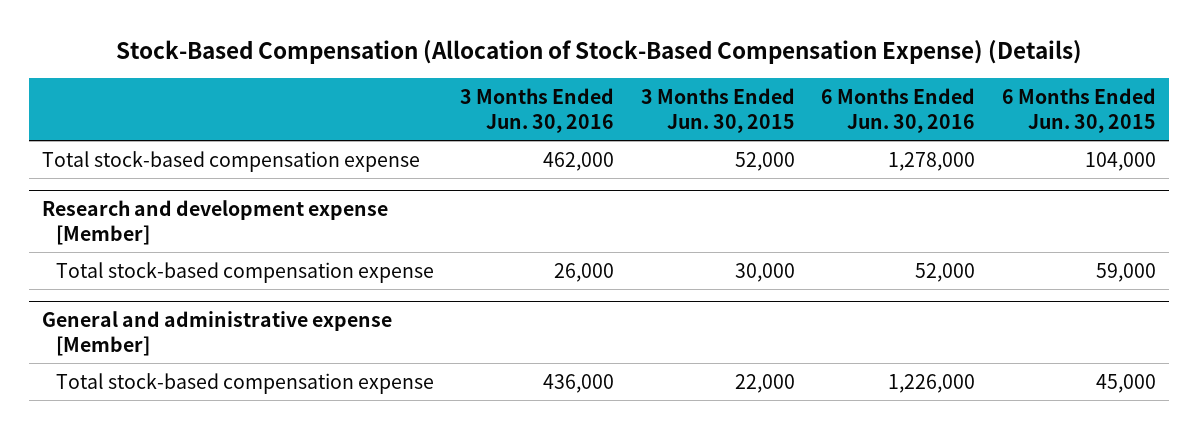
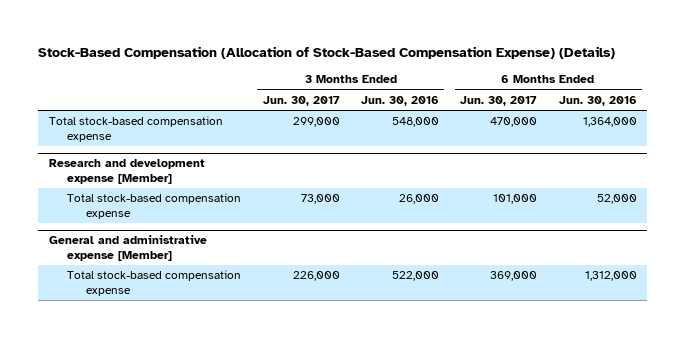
[640,88,795,133] 3 Months Ended Jun. 30, 2015 -> none
[1001,88,1156,133] 6 Months Ended Jun. 30, 2015 -> none
none -> [262,96,340,107] Jun. 30, 2017
none -> [460,96,538,107] Jun. 30, 2017
[543,151,615,171] 462,000 -> [392,117,440,128] 548,000
[888,151,976,171] 1,278,000 -> [582,117,637,128] 1,364,000
[543,373,615,393] 436,000 -> [392,271,440,282] 522,000
[888,373,976,393] 1,226,000 -> [584,271,637,282] 1,312,000

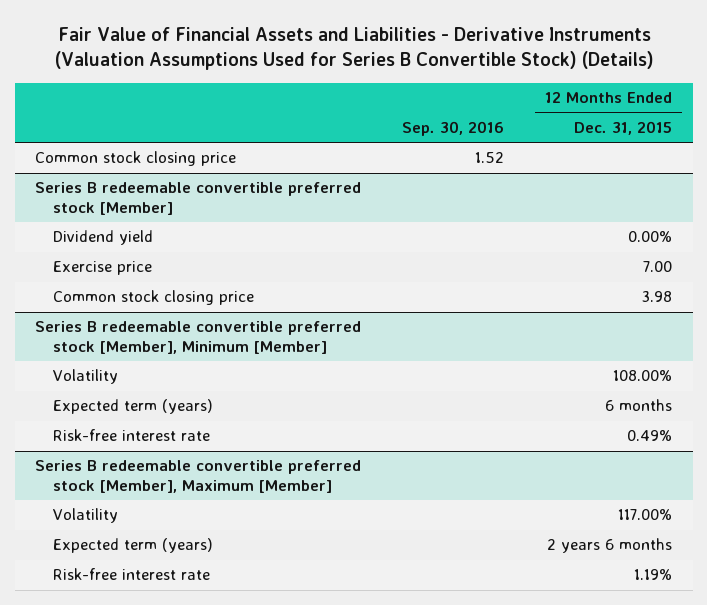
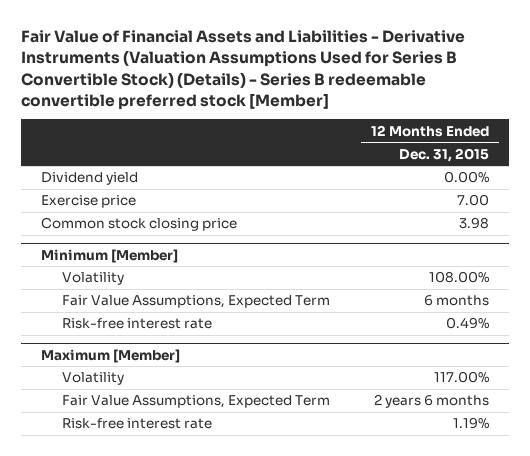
[54,26,654,71] Fair Value of Financial Assets and Liabilities - Derivative Instruments (Valuation Assumptions Used for Series B Convertible Stock) (Details) -> [21,30,466,110] Fair Value of Financial Assets and Liabilities - Derivative Instruments (Valuation Assumptions Used for Series B Convertible Stock) (Details) - Series B redeemable convertible preferred stock [Member]
[402,120,505,136] Sep. 30, 2016 -> none
[35,151,237,167] Common stock closing price -> none
[35,182,362,216] Series B redeemable convertible preferred stock [Member] -> none
[35,321,362,355] Series B redeemable convertible preferred stock [Member], Minimum [Member] -> none
none -> [41,248,179,263] Minimum [Member]
[53,399,214,415] Expected term (years) -> [62,295,331,309] Fair Value Assumptions, Expected Term
[35,460,362,494] Series B redeemable convertible preferred stock [Member], Maximum [Member] -> none
none -> [41,348,181,363] Maximum [Member]
[53,538,214,554] Expected term (years) -> [62,395,331,409] Fair Value Assumptions, Expected Term

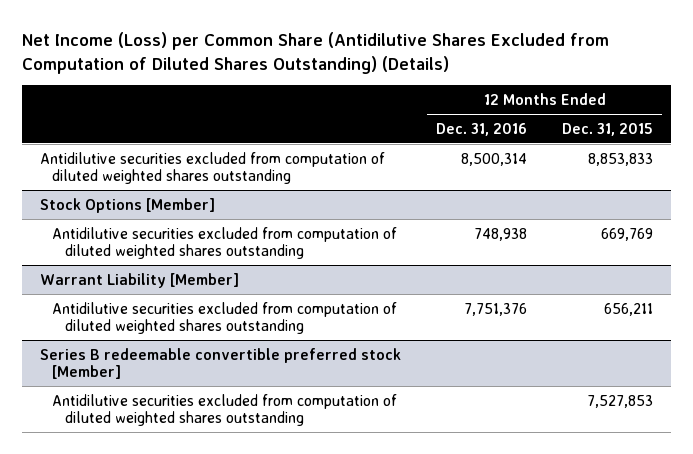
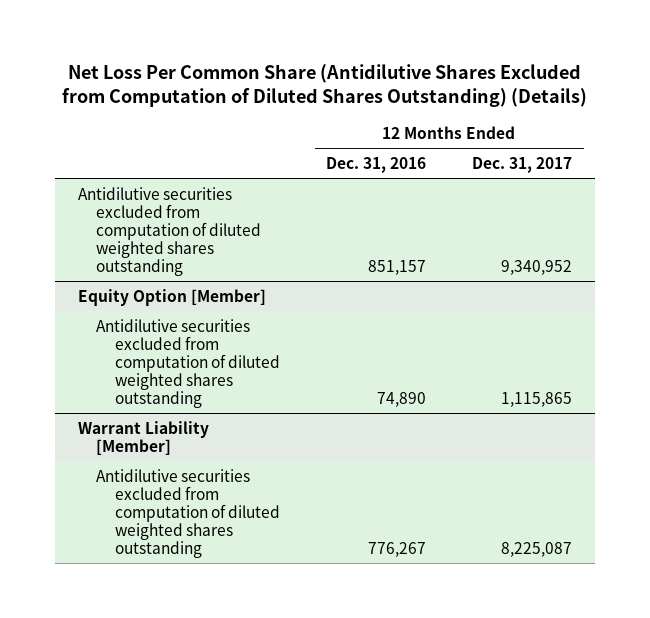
[22,32,610,75] Net Income (Loss) per Common Share (Antidilutive Shares Excluded from Computation of Diluted Shares Outstanding) (Details) -> [61,63,587,107] Net Loss Per Common Share (Antidilutive Shares Excluded from Computation of Diluted Shares Outstanding) (Details)
[562,122,654,136] Dec. 31, 2015 -> none
none -> [472,157,573,174] Dec. 31, 2017
[460,152,527,166] 8,500,314 -> [368,259,427,275] 851,157
[39,197,215,213] Stock Options [Member] -> [77,288,266,306] Equity Option [Member]
[473,227,527,241] 748,938 -> [377,391,427,407] 74,890
[39,347,401,380] Series B redeemable convertible preferred stock [Member] -> none
[52,393,398,427] Antidilutive securities excluded from computation of diluted weighted shares outstanding -> none
[463,302,527,316] 7,751,376 -> [368,541,427,557] 776,267

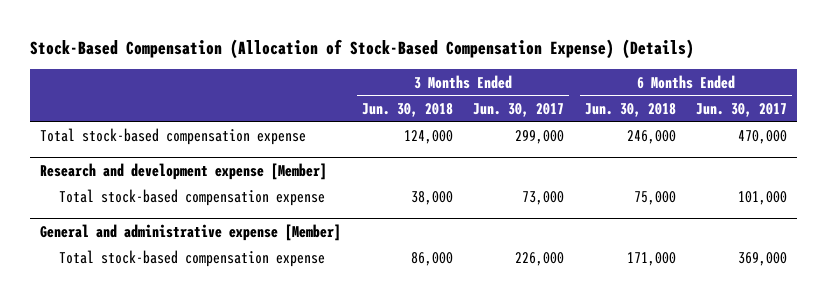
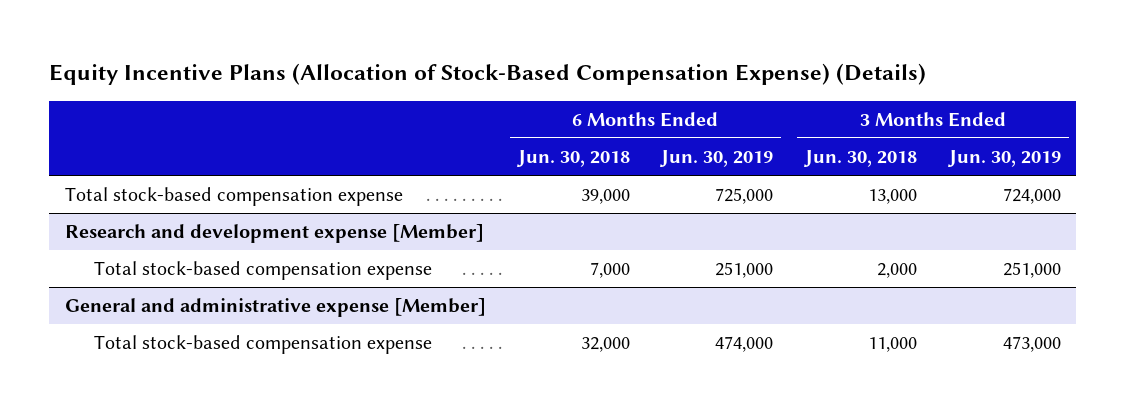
[30,38,695,59] Stock-Based Compensation (Allocation of Stock-Based Compensation Expense) (Details) -> [49,63,927,86] Equity Incentive Plans (Allocation of Stock-Based Compensation Expense) (Details)
[473,102,565,117] Jun. 30, 2017 -> none
[696,102,788,117] Jun. 30, 2017 -> none
none -> [659,150,774,168] Jun. 30, 2019
none -> [946,150,1061,168] Jun. 30, 2019
[403,130,453,145] 124,000 -> [867,189,917,205] 13,000
[626,130,676,145] 246,000 -> [580,189,630,205] 39,000
[410,191,453,206] 38,000 -> [876,263,917,279] 2,000
[633,191,676,206] 75,000 -> [589,262,630,279] 7,000
[410,252,453,267] 86,000 -> [867,337,917,353] 11,000
[626,252,676,267] 171,000 -> [580,337,630,353] 32,000

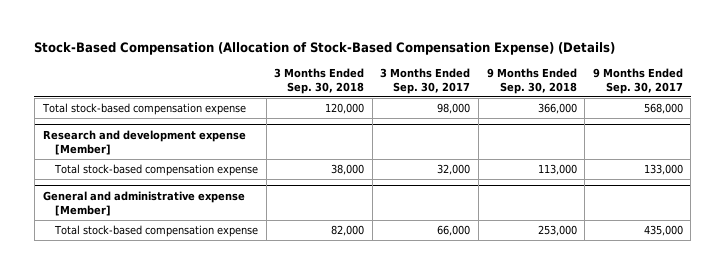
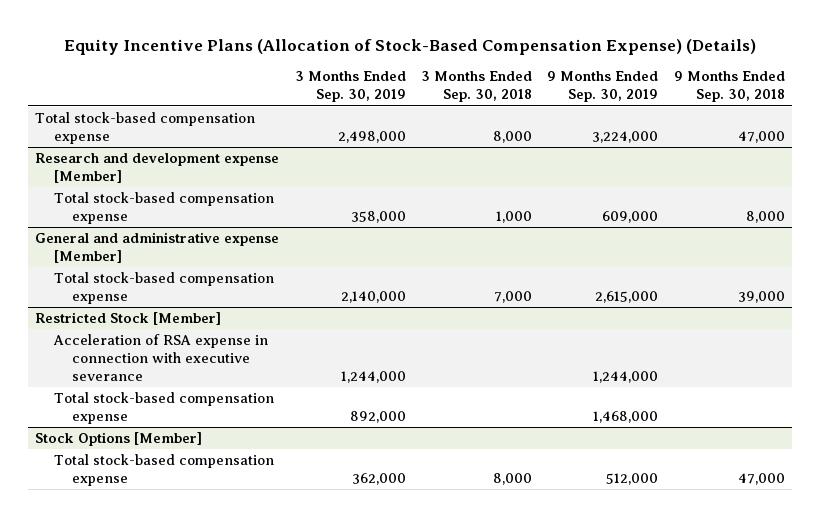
[34,41,616,55] Stock-Based Compensation (Allocation of Stock-Based Compensation Expense) (Details) -> [63,38,756,55] Equity Incentive Plans (Allocation of Stock-Based Compensation Expense) (Details)
[380,67,471,94] 3 Months Ended Sep. 30, 2017 -> none
[592,67,683,94] 9 Months Ended Sep. 30, 2017 -> none
none -> [294,71,406,103] 3 Months Ended Sep. 30, 2019
none -> [547,71,659,103] 9 Months Ended Sep. 30, 2019
[325,103,365,115] 120,000 -> [492,131,532,144] 8,000
[537,103,577,115] 366,000 -> [737,131,785,144] 47,000
[331,164,365,176] 38,000 -> [495,211,532,224] 1,000
[537,164,577,176] 113,000 -> [745,211,785,224] 8,000
[331,225,365,237] 82,000 -> [493,291,532,304] 7,000
[537,225,577,237] 253,000 -> [737,291,785,304] 39,000
none -> [35,312,222,326] Restricted Stock [Member]
none -> [52,334,268,382] Acceleration of RSA expense in connection with executive severance
none -> [53,392,274,425] Total stock-based compensation expense
none -> [35,432,203,447] Stock Options [Member]
none -> [53,454,274,487] Total stock-based compensation expense

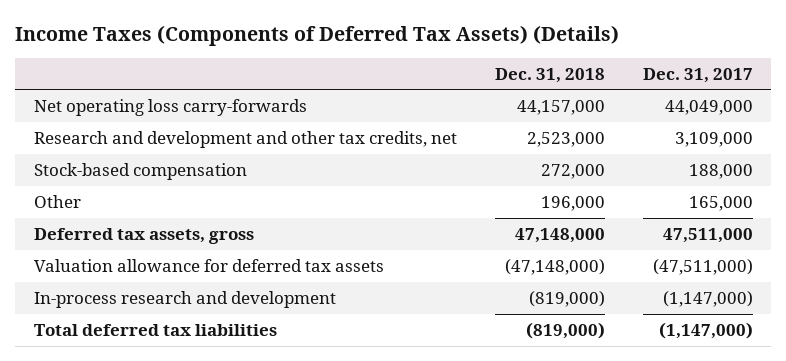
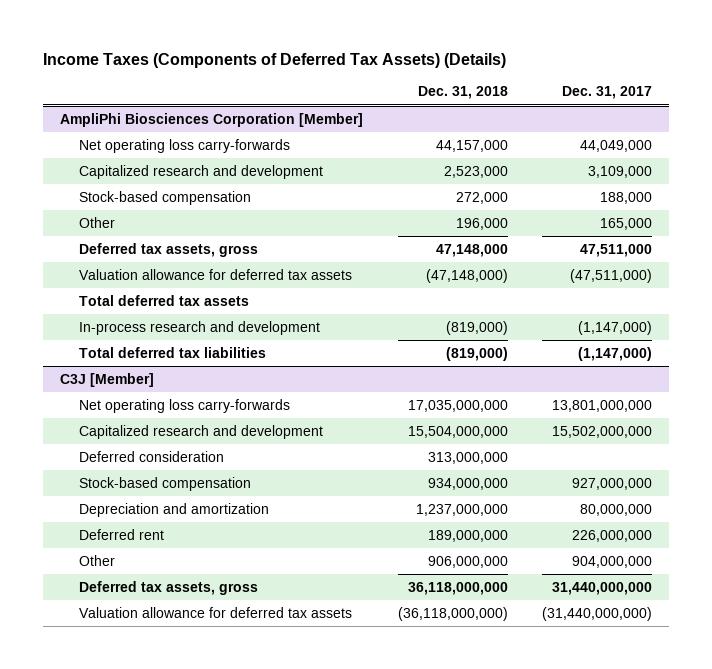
none -> [60,112,364,127] AmpliPhi Biosciences Corporation [Member]
[33,130,457,148] Research and development and other tax credits, net -> [78,164,323,179] Capitalized research and development
none -> [78,294,249,306] Total deferred tax assets
none -> [60,372,155,387] C3J [Member]
none -> [78,398,290,413] Net operating loss carry-forwards
none -> [78,424,323,439] Capitalized research and development
none -> [78,450,224,462] Deferred consideration
none -> [78,476,251,491] Stock-based compensation
none -> [78,502,269,517] Depreciation and amortization
none -> [78,528,164,540] Deferred rent
none -> [78,554,115,566] Other
none -> [78,580,258,595] Deferred tax assets, gross
none -> [78,606,352,618] Valuation allowance for deferred tax assets

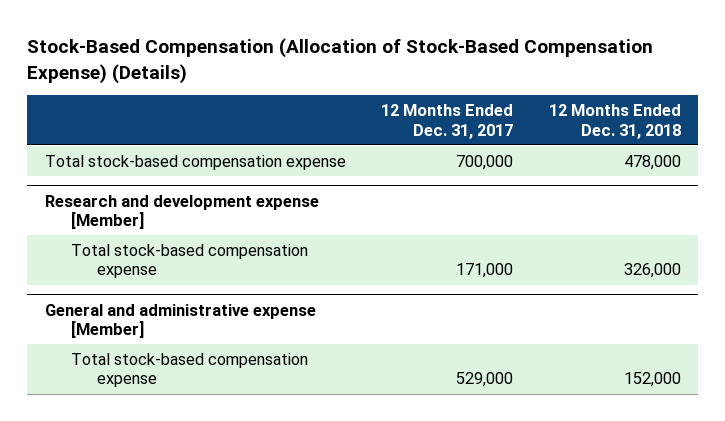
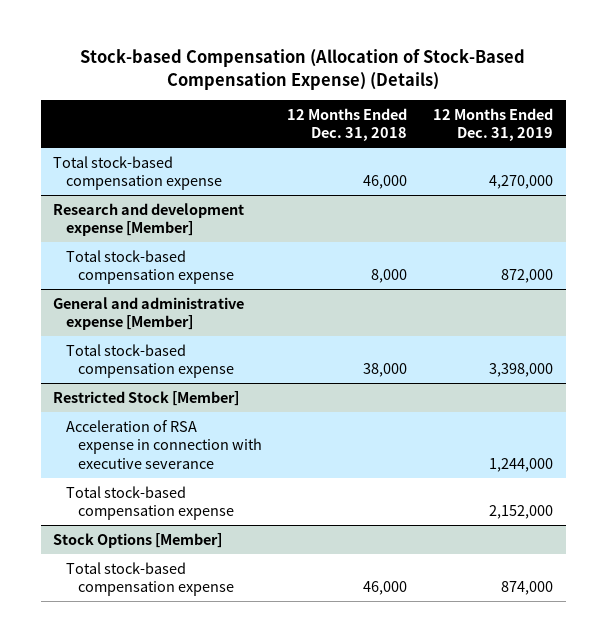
[26,37,653,84] Stock-Based Compensation (Allocation of Stock-Based Compensation Expense) (Details) -> [80,49,526,90] Stock-based Compensation (Allocation of Stock-Based Compensation Expense) (Details)
[381,104,514,139] 12 Months Ended Dec. 31, 2017 -> none
none -> [433,107,554,142] 12 Months Ended Dec. 31, 2019
[623,155,681,171] 478,000 -> [363,175,408,190] 46,000
[623,263,681,279] 326,000 -> [371,269,408,284] 8,000
[623,372,681,388] 152,000 -> [363,363,408,378] 38,000
none -> [53,390,240,406] Restricted Stock [Member]
none -> [65,419,262,469] Acceleration of RSA expense in connection with executive severance
none -> [65,485,234,521] Total stock-based compensation expense
none -> [53,532,223,548] Stock Options [Member]
none -> [65,561,234,597] Total stock-based compensation expense

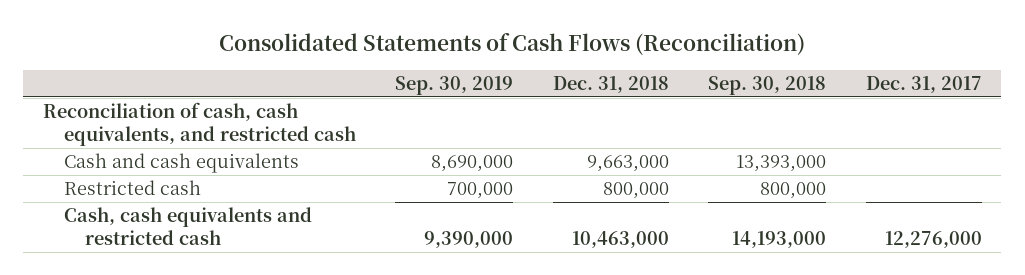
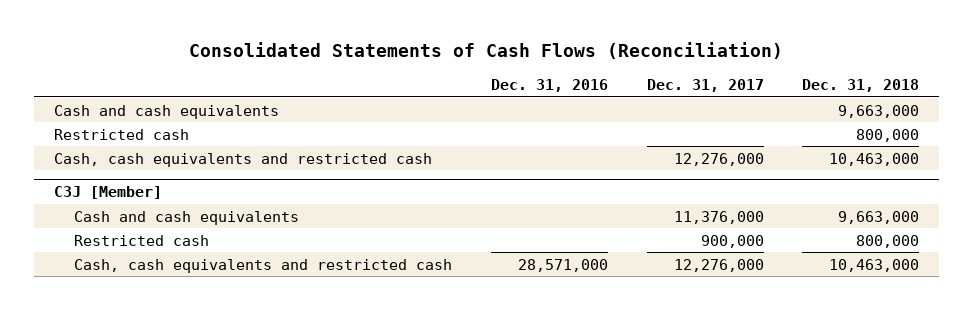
[395,75,514,95] Sep. 30, 2019 -> none
[708,75,827,95] Sep. 30, 2018 -> none
none -> [490,79,608,93] Dec. 31, 2016
[43,102,357,146] Reconciliation of cash, cash equivalents, and restricted cash -> none
none -> [53,186,162,200] C3J [Member]
none -> [74,210,300,225] Cash and cash equivalents
none -> [74,234,210,246] Restricted cash
none -> [74,258,453,273] Cash, cash equivalents and restricted cash

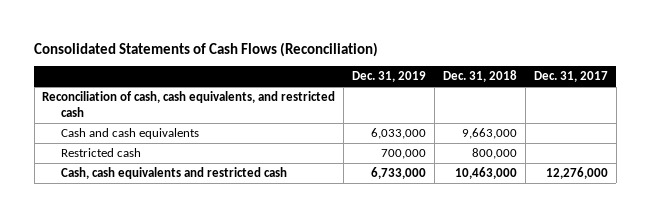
[490,79,608,93] Dec. 31, 2016 -> none
none -> [352,71,427,83] Dec. 31, 2019
none -> [42,91,336,118] Reconciliation of cash, cash equivalents, and restricted cash
[53,186,162,200] C3J [Member] -> none
[74,210,300,225] Cash and cash equivalents -> none
[74,234,210,246] Restricted cash -> none
[74,258,453,273] Cash, cash equivalents and restricted cash -> none

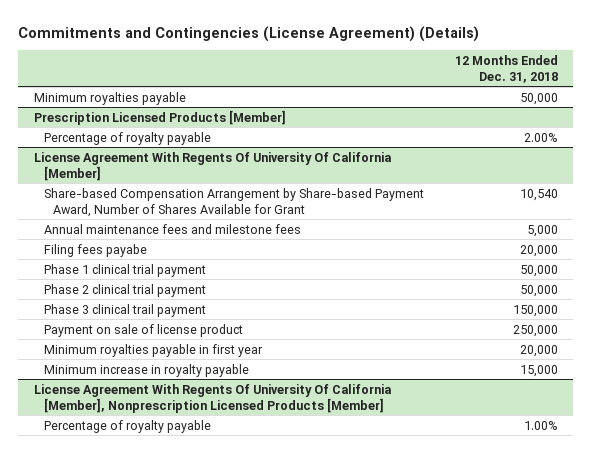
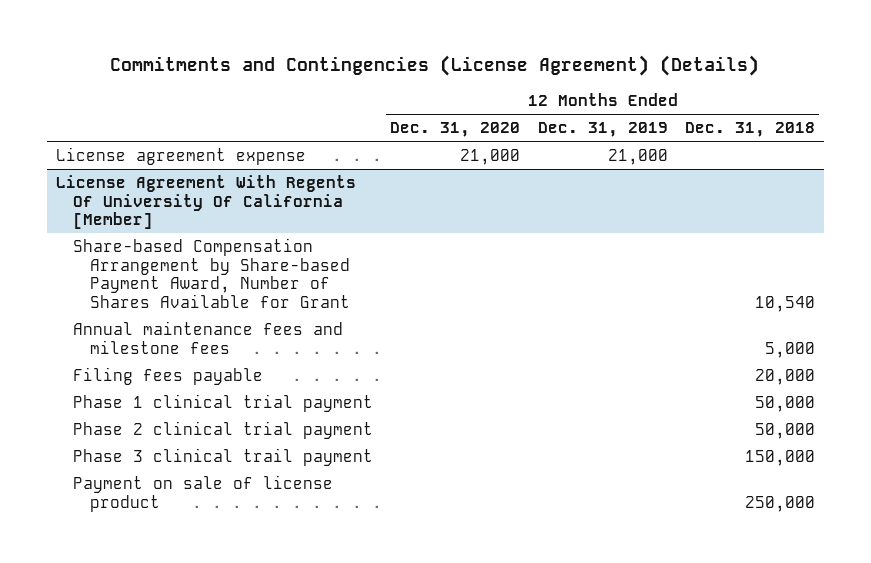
none -> [390,122,521,138] Dec. 31, 2020
none -> [537,122,668,138] Dec. 31, 2019
[33,91,186,105] Minimum royalties payable -> none
[33,109,286,125] Prescription Licensed Products [Member] -> none
[43,131,211,145] Percentage of royalty payable -> none
none -> [56,147,307,166] License agreement expense
[43,243,147,257] Filing fees payabe -> [73,367,264,386] Filing fees payable
[43,343,263,357] Minimum royalties payable in first year -> none
[43,363,249,377] Minimum increase in royalty payable -> none
[33,383,392,413] License Agreement With Regents Of University Of California [Member], Nonprescription Licensed Products [Member] -> none
[43,419,211,433] Percentage of royalty payable -> none

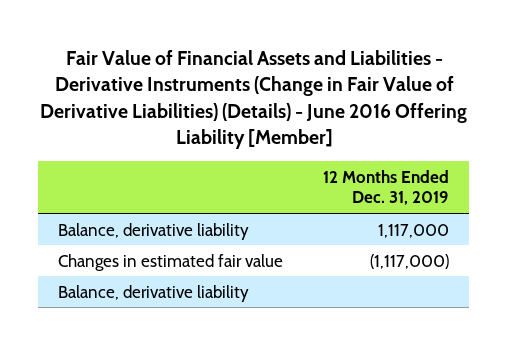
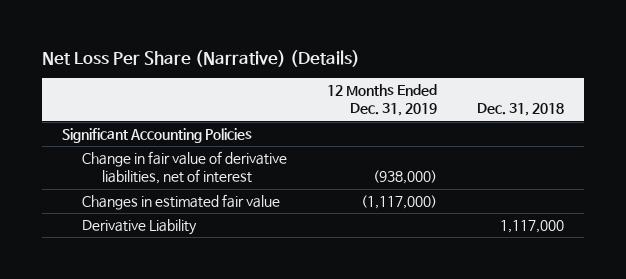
[39,49,467,150] Fair Value of Financial Assets and Liabilities - Derivative Instruments (Change in Fair Value of Derivative Liabilities) (Details) - June 2016 Offering Liability [Member] -> [41,49,360,67] Net Loss Per Share (Narrative) (Details)
none -> [477,103,565,117] Dec. 31, 2018
[58,222,250,240] Balance, derivative liability -> none
none -> [61,128,252,144] Significant Accounting Policies
none -> [81,151,287,185] Change in fair value of derivative liabilities, net of interest
[58,284,250,302] Balance, derivative liability -> [81,219,197,236] Derivative Liability

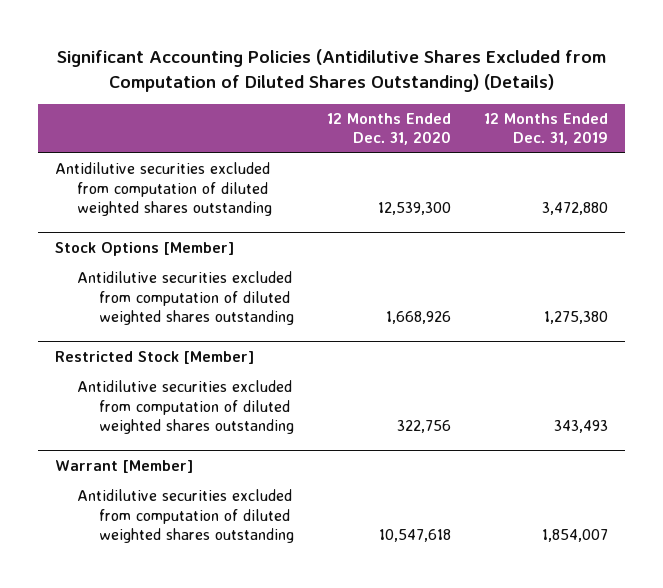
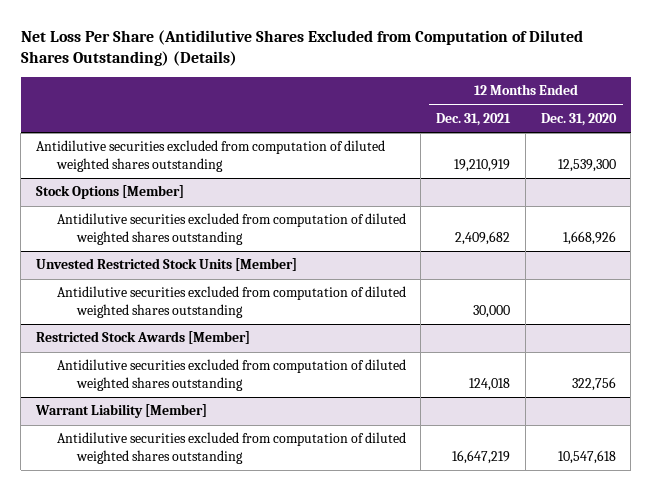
[56,48,606,92] Significant Accounting Policies (Antidilutive Shares Excluded from Computation of Diluted Shares Outstanding) (Details) -> [20,30,583,67] Net Loss Per Share (Antidilutive Shares Excluded from Computation of Diluted Shares Outstanding) (Details)
[484,112,609,146] 12 Months Ended Dec. 31, 2019 -> none
none -> [436,113,512,127] Dec. 31, 2021
none -> [36,258,298,272] Unvested Restricted Stock Units [Member]
none -> [56,286,406,318] Antidilutive securities excluded from computation of diluted weighted shares outstanding
[54,351,254,365] Restricted Stock [Member] -> [36,331,251,345] Restricted Stock Awards [Member]
[54,460,193,474] Warrant [Member] -> [35,404,208,419] Warrant Liability [Member]

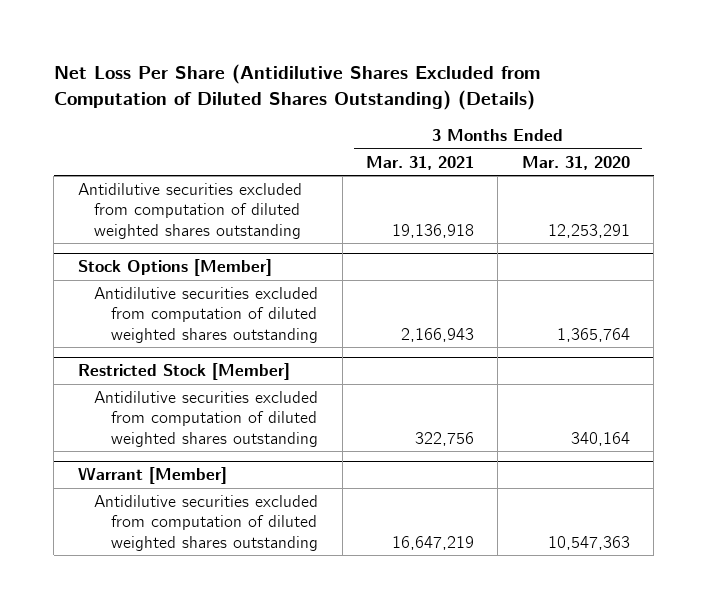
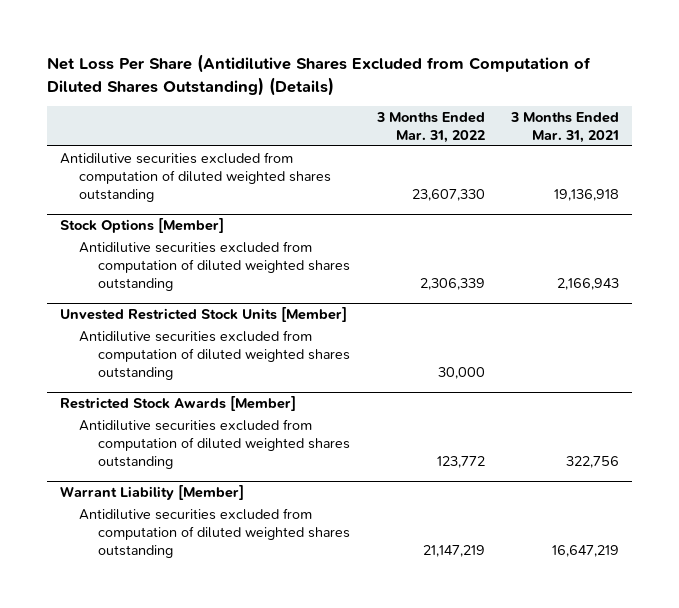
[521,155,630,170] Mar. 31, 2020 -> none
none -> [375,111,485,143] 3 Months Ended Mar. 31, 2022
none -> [59,306,347,322] Unvested Restricted Stock Units [Member]
none -> [79,329,351,380] Antidilutive securities excluded from computation of diluted weighted shares outstanding
[77,363,290,381] Restricted Stock [Member] -> [59,395,296,411] Restricted Stock Awards [Member]
[77,467,227,485] Warrant [Member] -> [59,484,244,500] Warrant Liability [Member]

